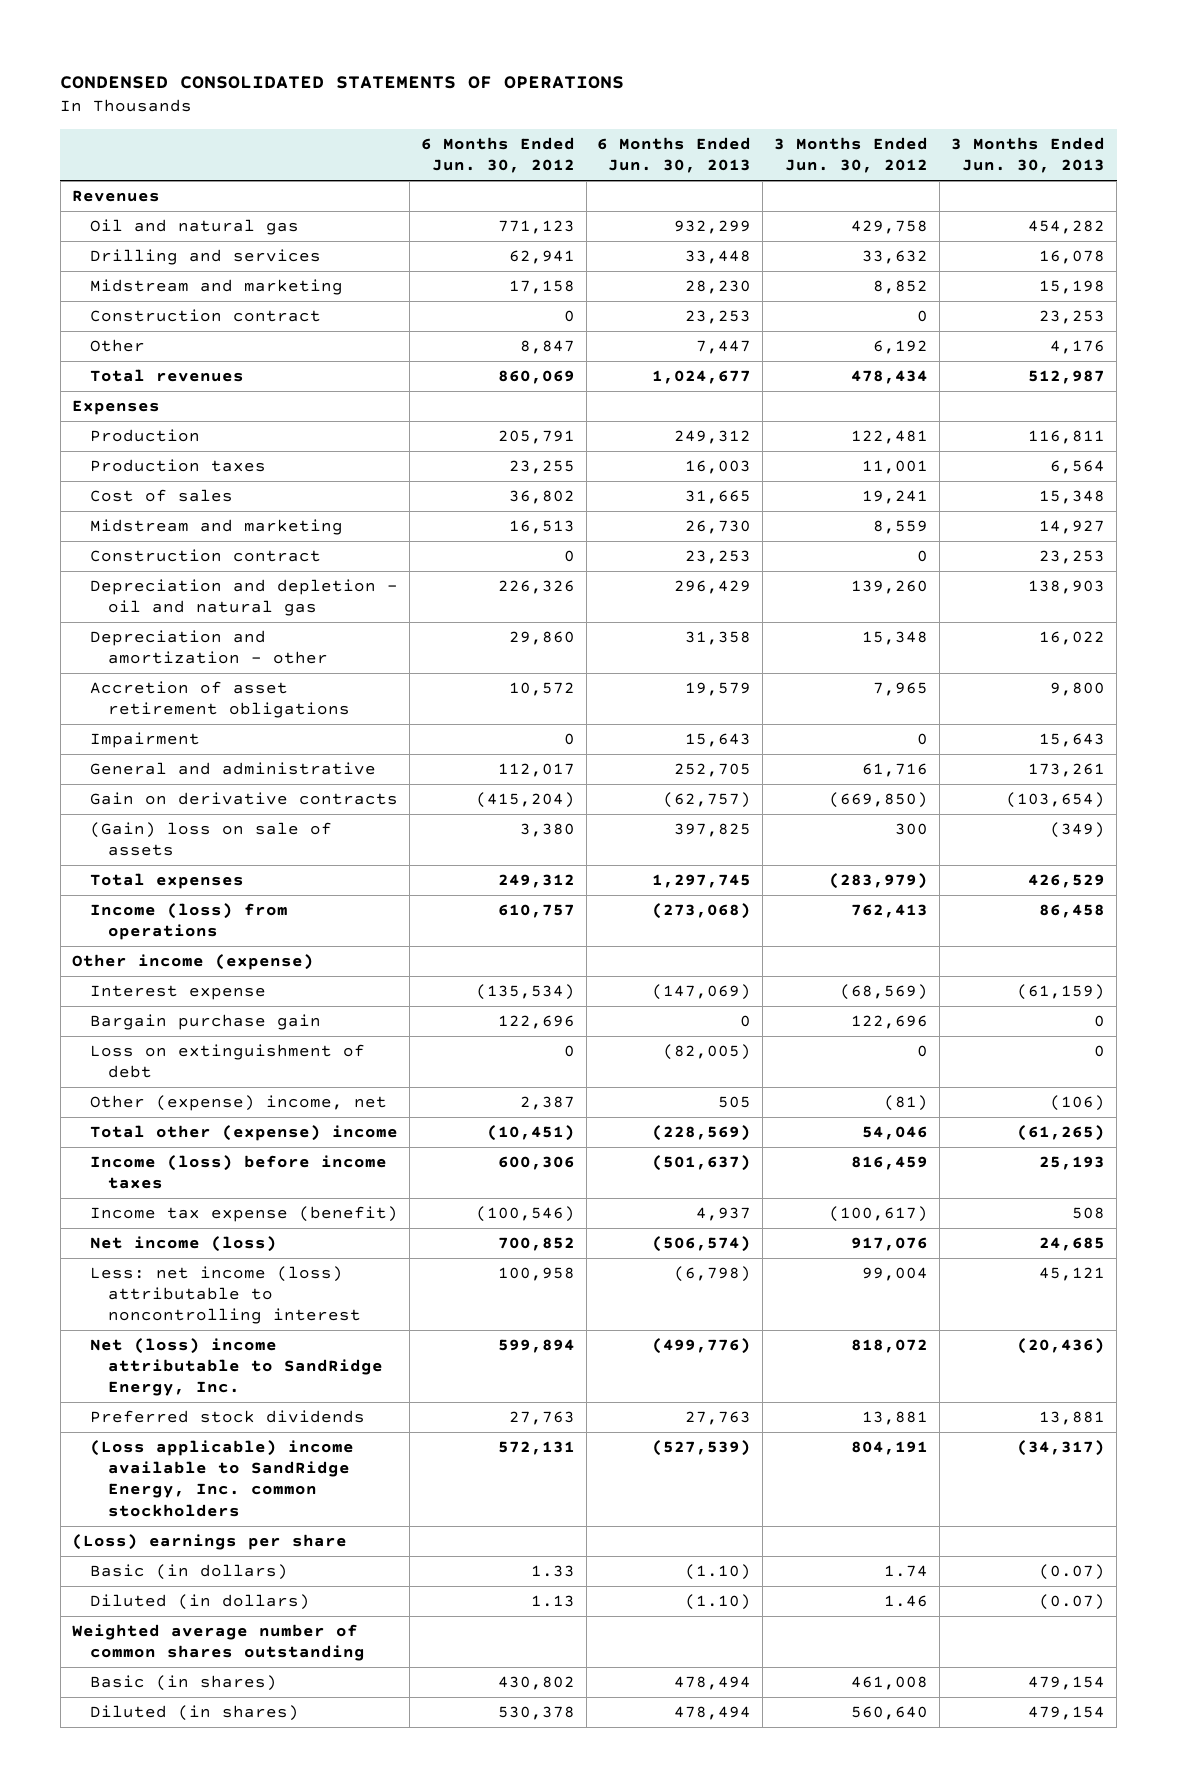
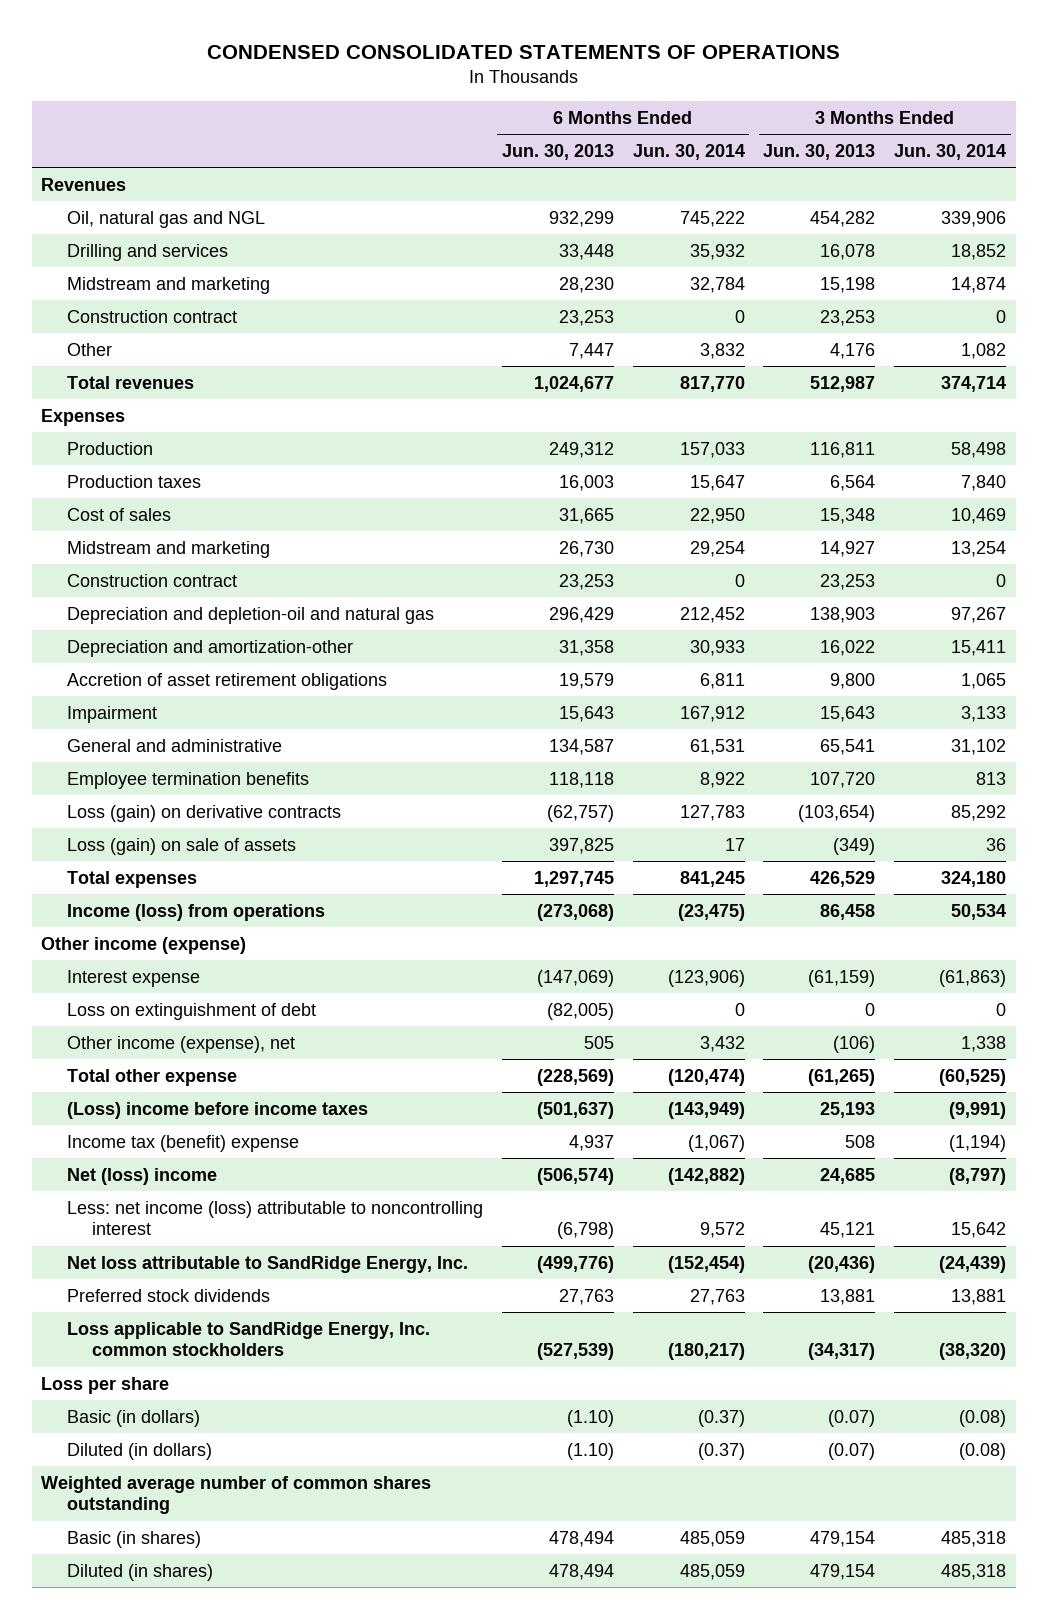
[420,137,575,174] 6 Months Ended Jun. 30, 2012 -> none
[774,137,929,174] 3 Months Ended Jun. 30, 2012 -> none
none -> [632,143,745,160] Jun. 30, 2014
none -> [894,143,1007,160] Jun. 30, 2014
[89,219,299,236] Oil and natural gas -> [66,210,265,228] Oil, natural gas and NGL
[89,579,398,617] Depreciation and depletion - oil and natural gas -> [66,606,434,624] Depreciation and depletion-oil and natural gas
[89,630,328,665] Depreciation and amortization - other -> [66,639,353,657] Depreciation and amortization-other
[674,763,752,778] 252,705 -> [548,738,614,755] 134,587
[1028,763,1106,778] 173,261 -> [820,738,876,755] 65,541
none -> [66,771,309,789] Employee termination benefits
[89,792,398,806] Gain on derivative contracts -> [66,804,341,822] Loss (gain) on derivative contracts
[89,822,332,857] (Gain) loss on sale of assets -> [66,837,296,855] Loss (gain) on sale of assets
[89,1014,321,1031] Bargain purchase gain -> none
[89,1095,387,1112] Other (expense) income, net -> [66,1035,295,1053] Other income (expense), net
[89,1125,398,1142] Total other (expense) income -> [66,1068,237,1086] Total other expense
[89,1155,387,1190] Income (loss) before income taxes -> [66,1101,368,1119] (Loss) income before income taxes
[89,1206,398,1223] Income tax expense (benefit) -> [66,1134,299,1152] Income tax (benefit) expense
[89,1236,277,1253] Net income (loss) -> [66,1167,217,1185] Net (loss) income
[89,1338,383,1397] Net (loss) income attributable to SandRidge Energy, Inc. -> [66,1255,468,1273] Net loss attributable to SandRidge Energy, Inc.
[89,1440,354,1517] (Loss applicable) income available to SandRidge Energy, Inc. common stockholders -> [66,1321,430,1357] Loss applicable to SandRidge Energy, Inc. common stockholders
[71,1534,347,1551] (Loss) earnings per share -> [41,1376,170,1394] Loss per share

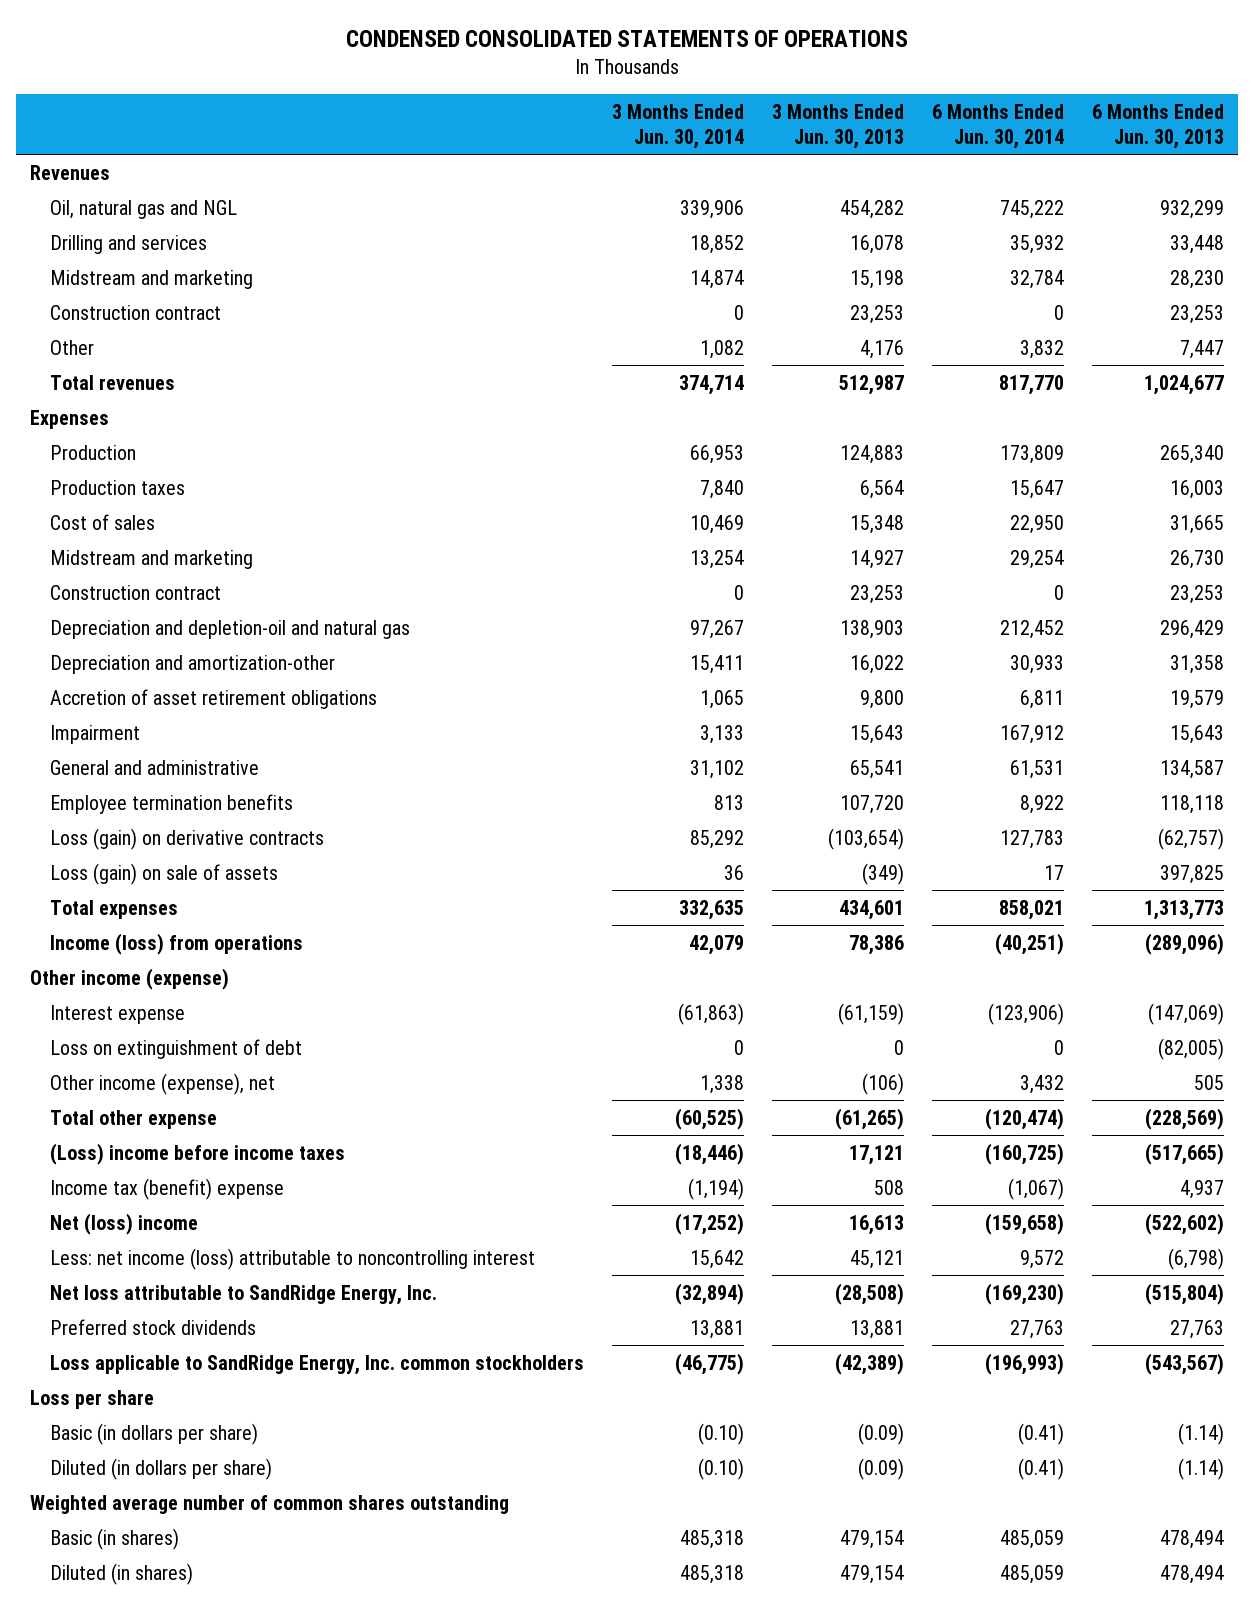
[548,441,614,458] 249,312 -> [1159,444,1224,464] 265,340
[679,441,745,458] 157,033 -> [999,444,1064,464] 173,809
[810,441,876,458] 116,811 -> [839,444,904,464] 124,883
[951,441,1007,458] 58,498 -> [689,444,744,464] 66,953
[533,870,614,887] 1,297,745 -> [1143,899,1224,920] 1,313,773
[679,870,745,887] 841,245 -> [998,899,1064,920] 858,021
[810,870,876,887] 426,529 -> [838,899,904,920] 434,601
[941,870,1007,887] 324,180 -> [678,899,744,920] 332,635
[536,903,614,921] (273,068) -> [1144,932,1224,955] (289,096)
[677,903,745,921] (23,475) -> [994,932,1064,955] (40,251)
[820,903,876,920] 86,458 -> [848,934,904,955] 78,386
[951,903,1007,920] 50,534 -> [688,934,744,955] 42,079
[536,1101,614,1119] (501,637) -> [1144,1142,1224,1165] (517,665)
[667,1101,745,1119] (143,949) -> [984,1142,1064,1165] (160,725)
[820,1101,876,1118] 25,193 -> [848,1144,904,1165] 17,121
[949,1101,1007,1119] (9,991) -> [674,1142,744,1165] (18,446)
[536,1167,614,1185] (506,574) -> [1144,1212,1224,1235] (522,602)
[667,1167,745,1185] (142,882) -> [984,1212,1064,1235] (159,658)
[820,1167,876,1184] 24,685 -> [848,1214,904,1235] 16,613
[949,1167,1007,1185] (8,797) -> [674,1212,744,1235] (17,252)
[536,1255,614,1273] (499,776) -> [1144,1282,1224,1305] (515,804)
[667,1255,745,1273] (152,454) -> [984,1282,1064,1305] (169,230)
[808,1255,876,1273] (20,436) -> [834,1282,904,1305] (28,508)
[939,1255,1007,1273] (24,439) -> [674,1282,744,1305] (32,894)
[536,1343,614,1361] (527,539) -> [1144,1352,1224,1375] (543,567)
[667,1343,745,1361] (180,217) -> [984,1352,1064,1375] (196,993)
[808,1343,876,1361] (34,317) -> [834,1352,904,1375] (42,389)
[939,1343,1007,1361] (38,320) -> [674,1352,744,1375] (46,775)
[66,1409,200,1427] Basic (in dollars) -> [49,1422,258,1445] Basic (in dollars per share)
[566,1409,614,1427] (1.10) -> [1177,1422,1224,1445] (1.14)
[697,1409,745,1427] (0.37) -> [1017,1422,1064,1445] (0.41)
[828,1409,876,1427] (0.07) -> [857,1422,904,1445] (0.09)
[959,1409,1007,1427] (0.08) -> [697,1422,744,1445] (0.10)
[66,1442,212,1460] Diluted (in dollars) -> [49,1457,272,1480] Diluted (in dollars per share)
[566,1442,614,1460] (1.10) -> [1177,1457,1224,1480] (1.14)
[697,1442,745,1460] (0.37) -> [1017,1457,1064,1480] (0.41)
[828,1442,876,1460] (0.07) -> [857,1457,904,1480] (0.09)
[959,1442,1007,1460] (0.08) -> [697,1457,744,1480] (0.10)

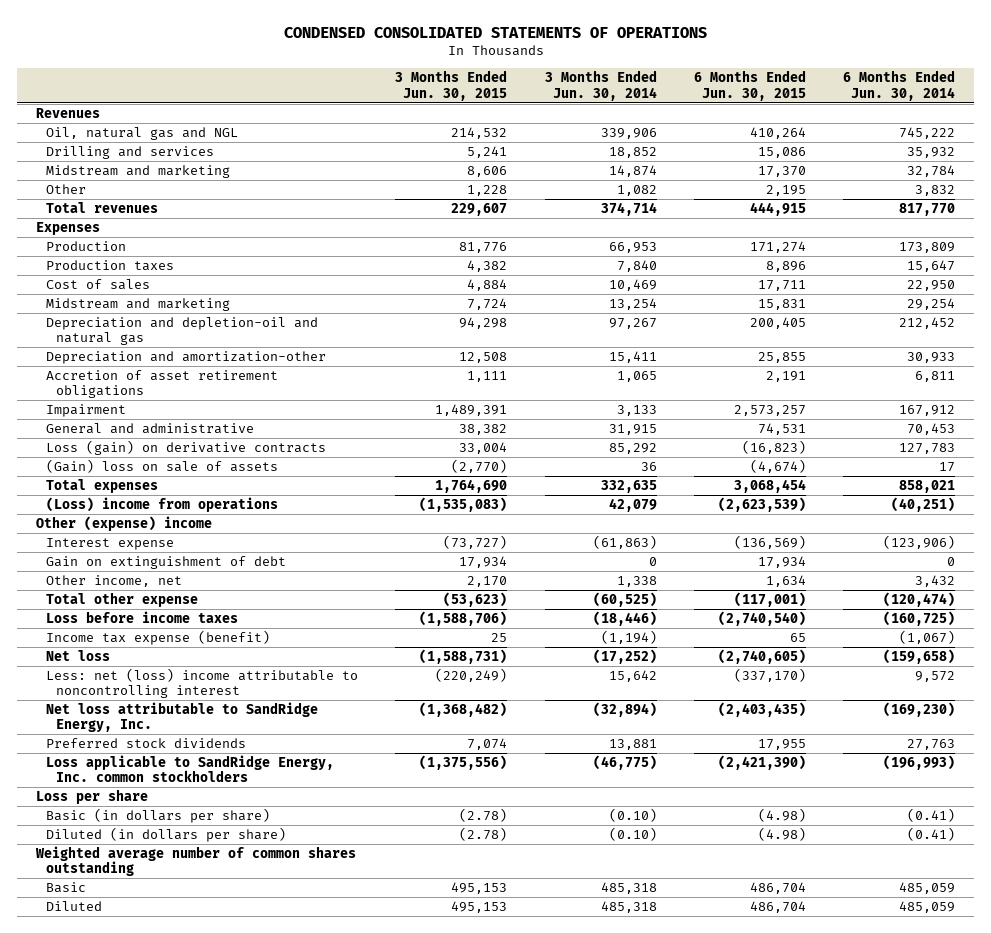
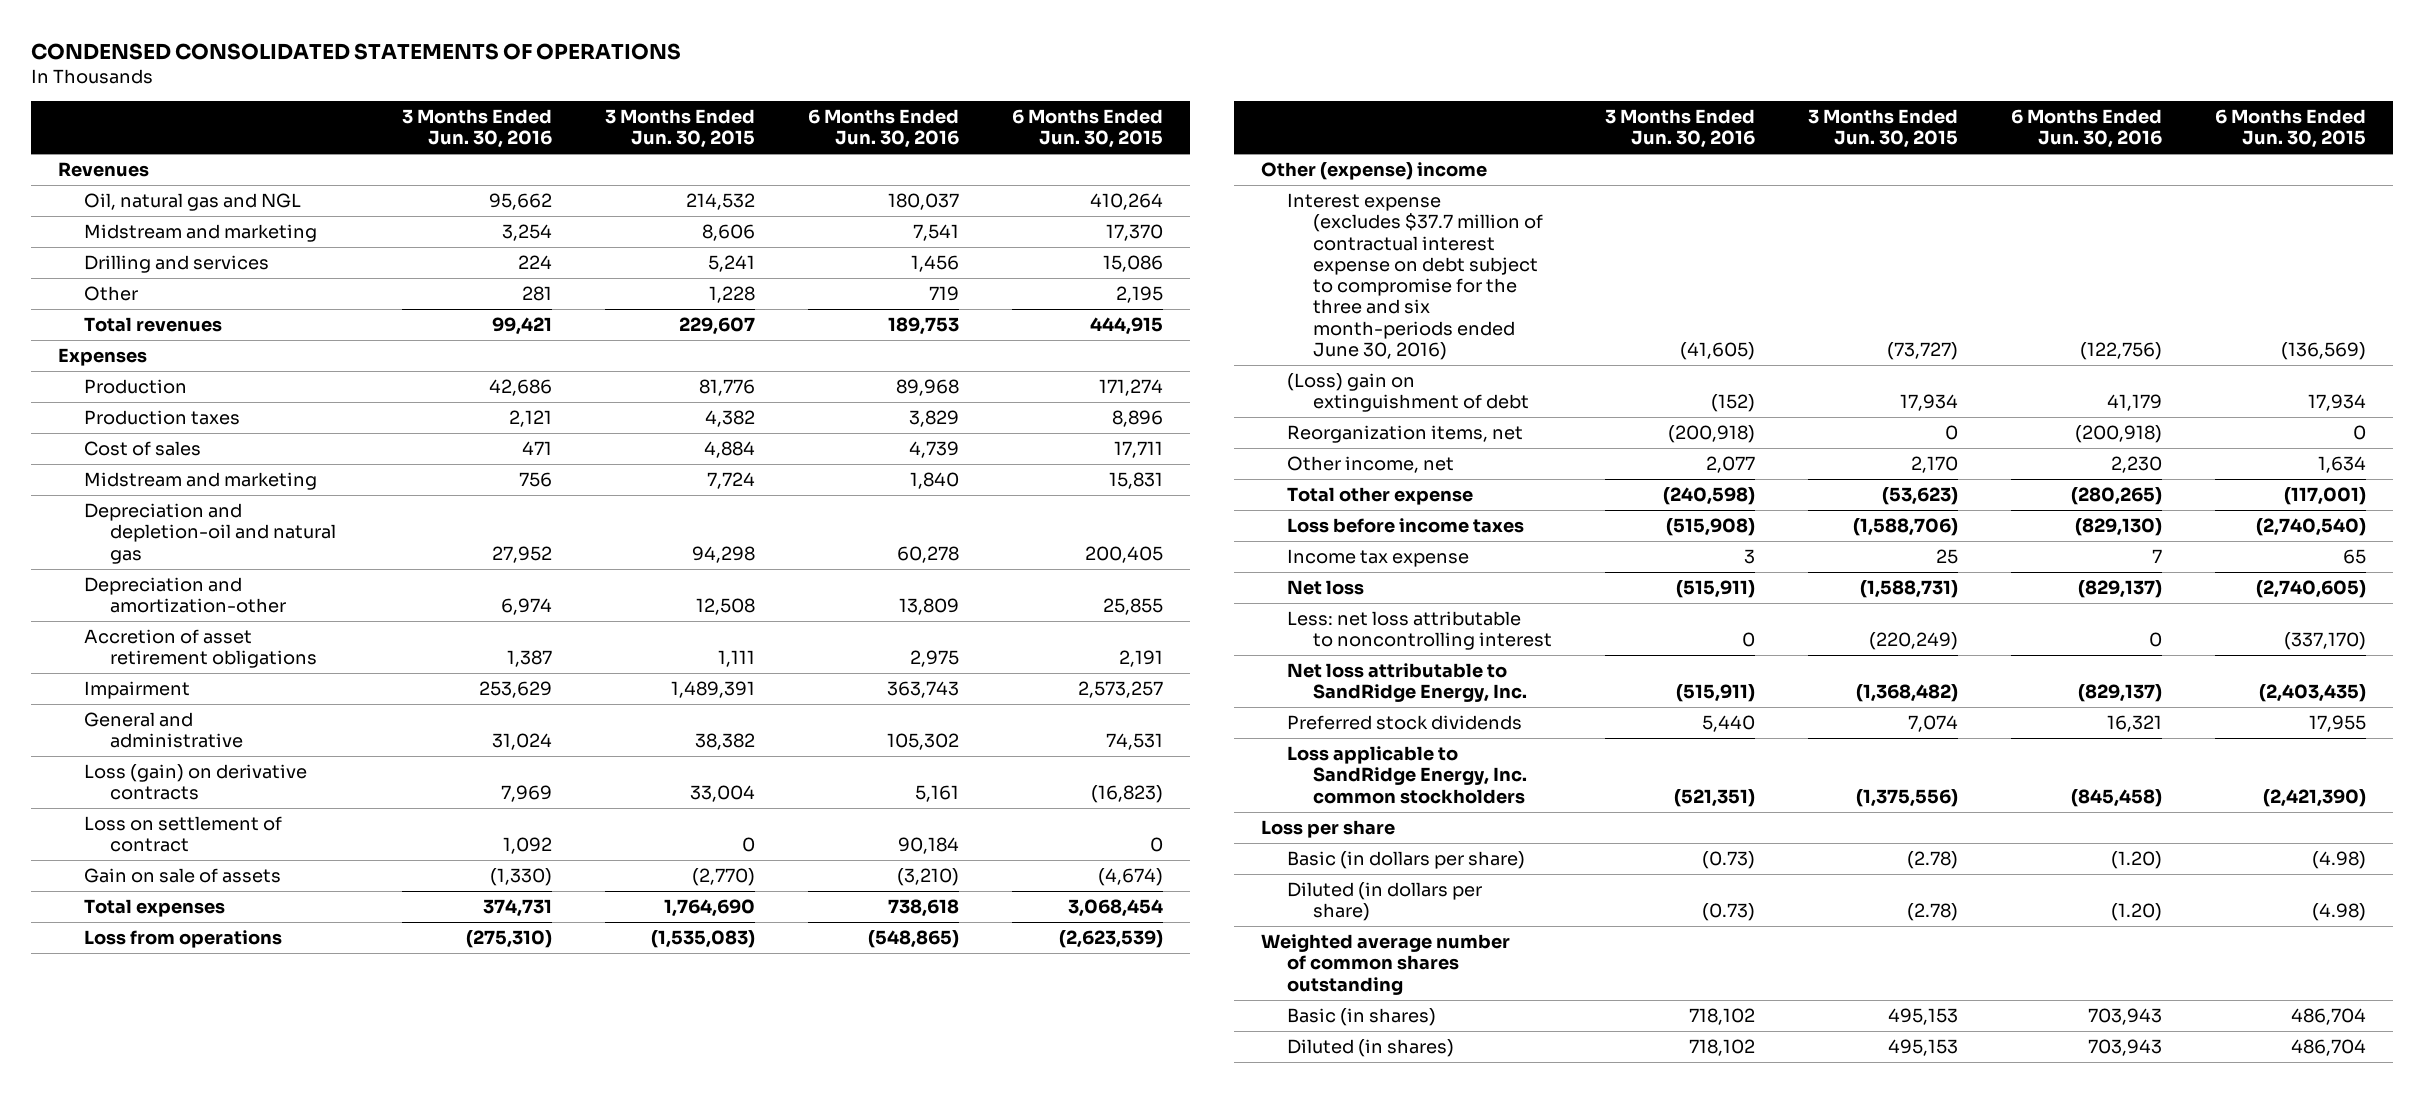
[544,70,657,101] 3 Months Ended Jun. 30, 2014 -> none
[843,70,956,101] 6 Months Ended Jun. 30, 2014 -> none
none -> [402,109,553,149] 3 Months Ended Jun. 30, 2016
none -> [808,109,960,149] 6 Months Ended Jun. 30, 2016
[45,146,214,160] Drilling and services -> [83,255,269,274] Drilling and services
none -> [83,816,282,853] Loss on settlement of contract
[45,459,278,474] (Gain) loss on sale of assets -> [83,868,281,884] Gain on sale of assets
[45,497,278,513] (Loss) income from operations -> [83,930,282,949] Loss from operations
[45,538,174,551] Interest expense -> [1287,193,1544,360] Interest expense (excludes $37.7 million of contractual interest expense on debt subject to compromise for the three and six month-periods ended June 30, 2016)
[45,556,286,570] Gain on extinguishment of debt -> [1287,373,1530,413] (Loss) gain on extinguishment of debt
none -> [1287,425,1524,444] Reorganization items, net
[45,630,270,646] Income tax expense (benefit) -> [1287,549,1470,568] Income tax expense
[45,668,358,699] Less: net (loss) income attributable to noncontrolling interest -> [1287,611,1553,651] Less: net loss attributable to noncontrolling interest
[45,882,86,894] Basic -> [1287,1008,1437,1027] Basic (in shares)
[45,901,102,912] Diluted -> [1287,1039,1455,1058] Diluted (in shares)

